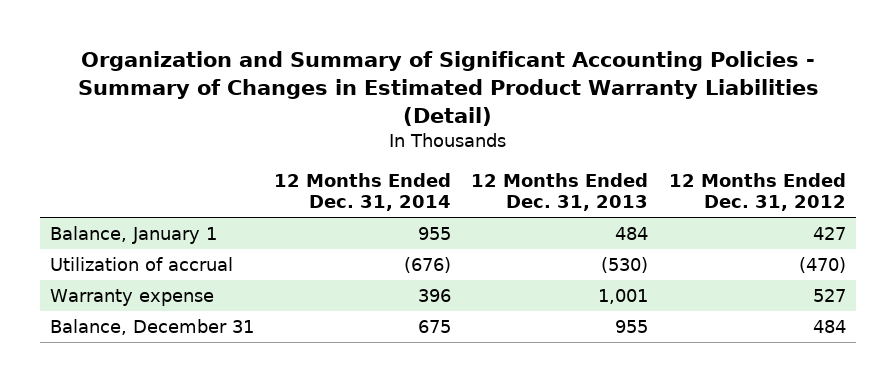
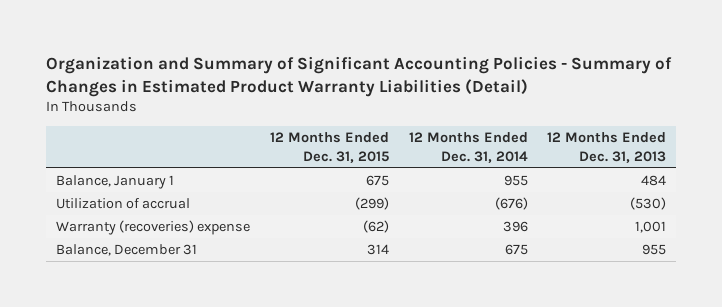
[668,172,846,212] 12 Months Ended Dec. 31, 2012 -> none
none -> [269,132,389,163] 12 Months Ended Dec. 31, 2015
[49,289,214,307] Warranty expense -> [55,220,250,236] Warranty (recoveries) expense

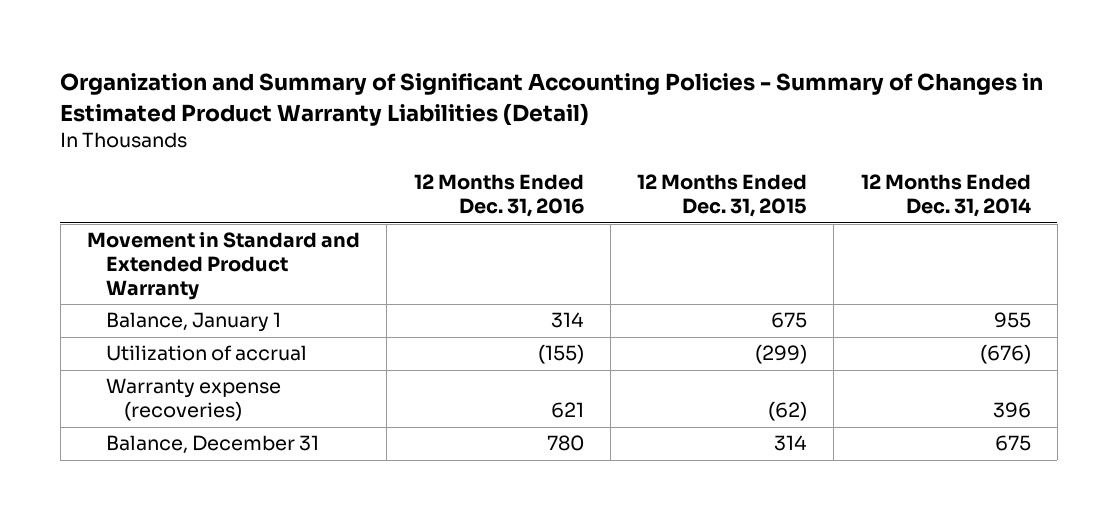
[547,132,667,163] 12 Months Ended Dec. 31, 2013 -> none
none -> [413,174,584,218] 12 Months Ended Dec. 31, 2016
none -> [87,232,361,301] Movement in Standard and Extended Product Warranty
[55,220,250,236] Warranty (recoveries) expense -> [105,378,281,422] Warranty expense (recoveries)

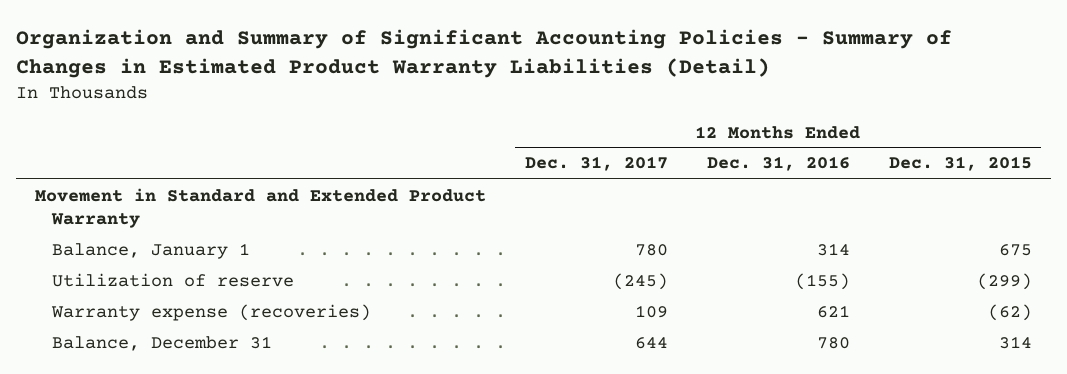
[860,174,1031,218] 12 Months Ended Dec. 31, 2014 -> none
none -> [525,156,669,172] Dec. 31, 2017
[105,345,307,362] Utilization of accrual -> [52,272,295,287] Utilization of reserve

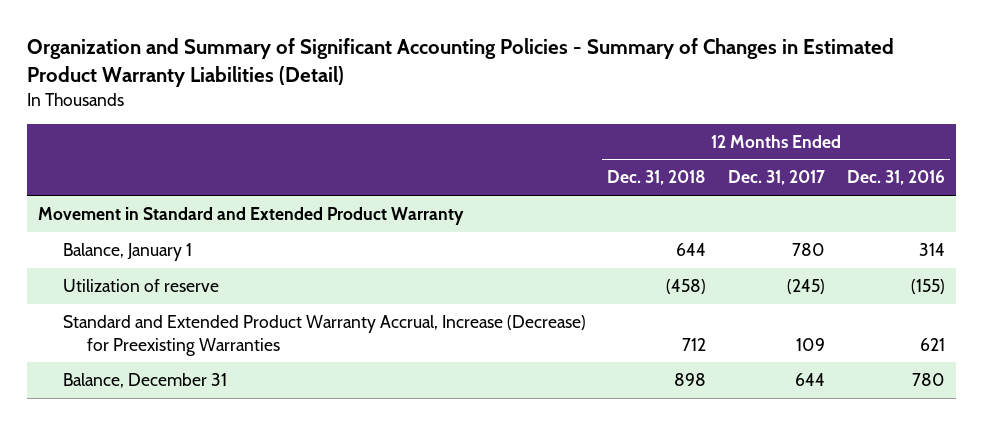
[888,156,1032,172] Dec. 31, 2015 -> none
none -> [607,170,707,186] Dec. 31, 2018
[51,303,372,321] Warranty expense (recoveries) -> [62,315,586,356] Standard and Extended Product Warranty Accrual, Increase (Decrease) for Preexisting Warranties

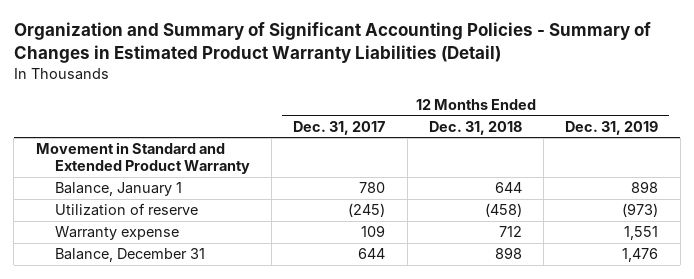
[846,170,945,186] Dec. 31, 2016 -> none
none -> [565,120,659,135] Dec. 31, 2019
[62,315,586,356] Standard and Extended Product Warranty Accrual, Increase (Decrease) for Preexisting Warranties -> [54,226,179,241] Warranty expense

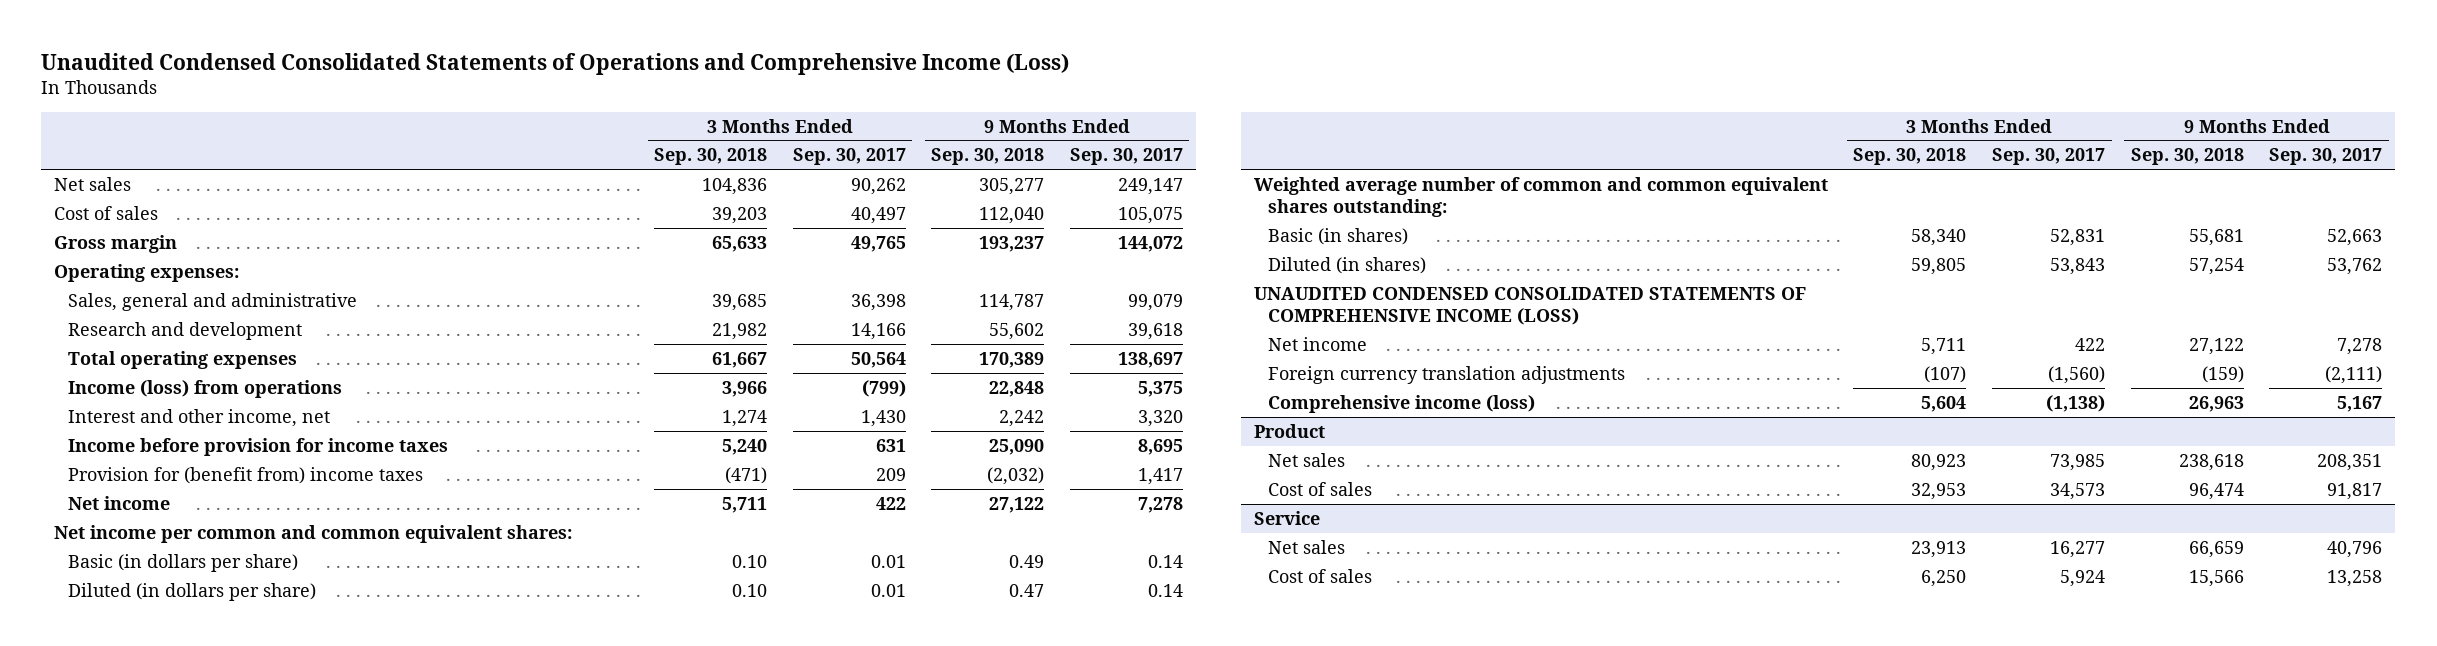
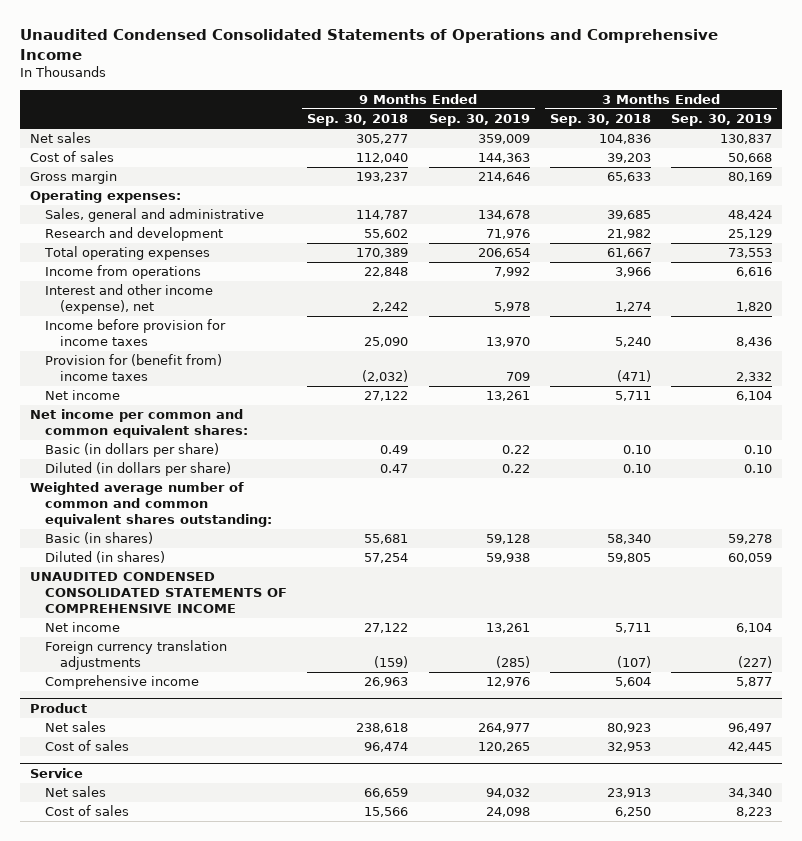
[41,52,1070,75] Unaudited Condensed Consolidated Statements of Operations and Comprehensive Income (Loss) -> [19,28,718,60] Unaudited Condensed Consolidated Statements of Operations and Comprehensive Income
[792,148,906,166] Sep. 30, 2017 -> none
[1069,148,1183,166] Sep. 30, 2017 -> none
none -> [428,114,530,127] Sep. 30, 2019
none -> [671,114,773,127] Sep. 30, 2019
[68,379,343,398] Income (loss) from operations -> [44,265,201,280] Income from operations
[68,408,331,427] Interest and other income, net -> [44,284,213,315] Interest and other income (expense), net
[1253,286,1806,325] UNAUDITED CONDENSED CONSOLIDATED STATEMENTS OF COMPREHENSIVE INCOME (LOSS) -> [29,572,287,613] UNAUDITED CONDENSED CONSOLIDATED STATEMENTS OF COMPREHENSIVE INCOME
[1267,394,1535,413] Comprehensive income (loss) -> [44,675,199,690] Comprehensive income

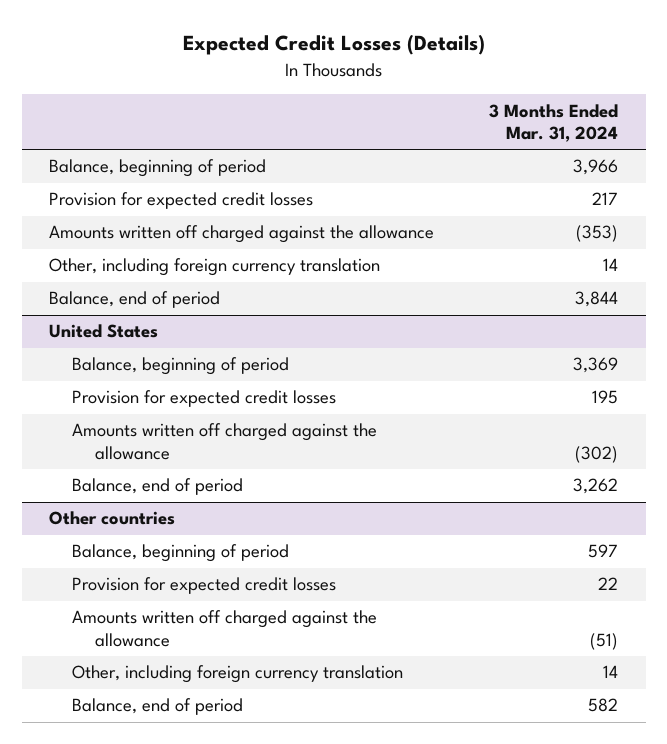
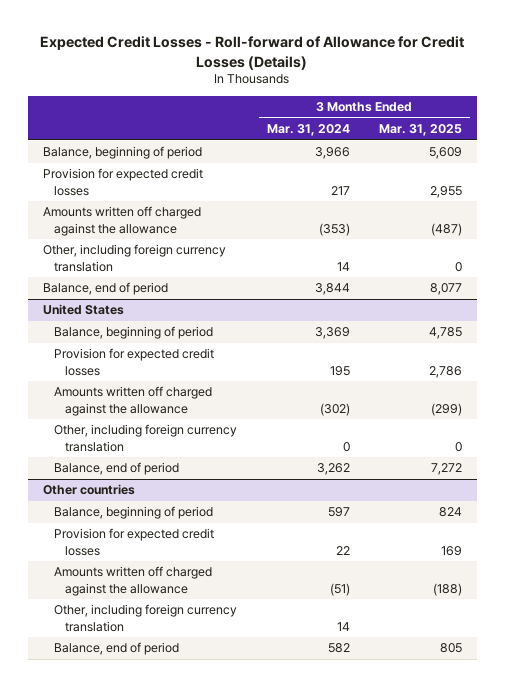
[182,34,485,56] Expected Credit Losses (Details) -> [40,36,465,70] Expected Credit Losses - Roll-forward of Allowance for Credit Losses (Details)
none -> [379,124,463,137] Mar. 31, 2025
none -> [53,424,237,452] Other, including foreign currency translation

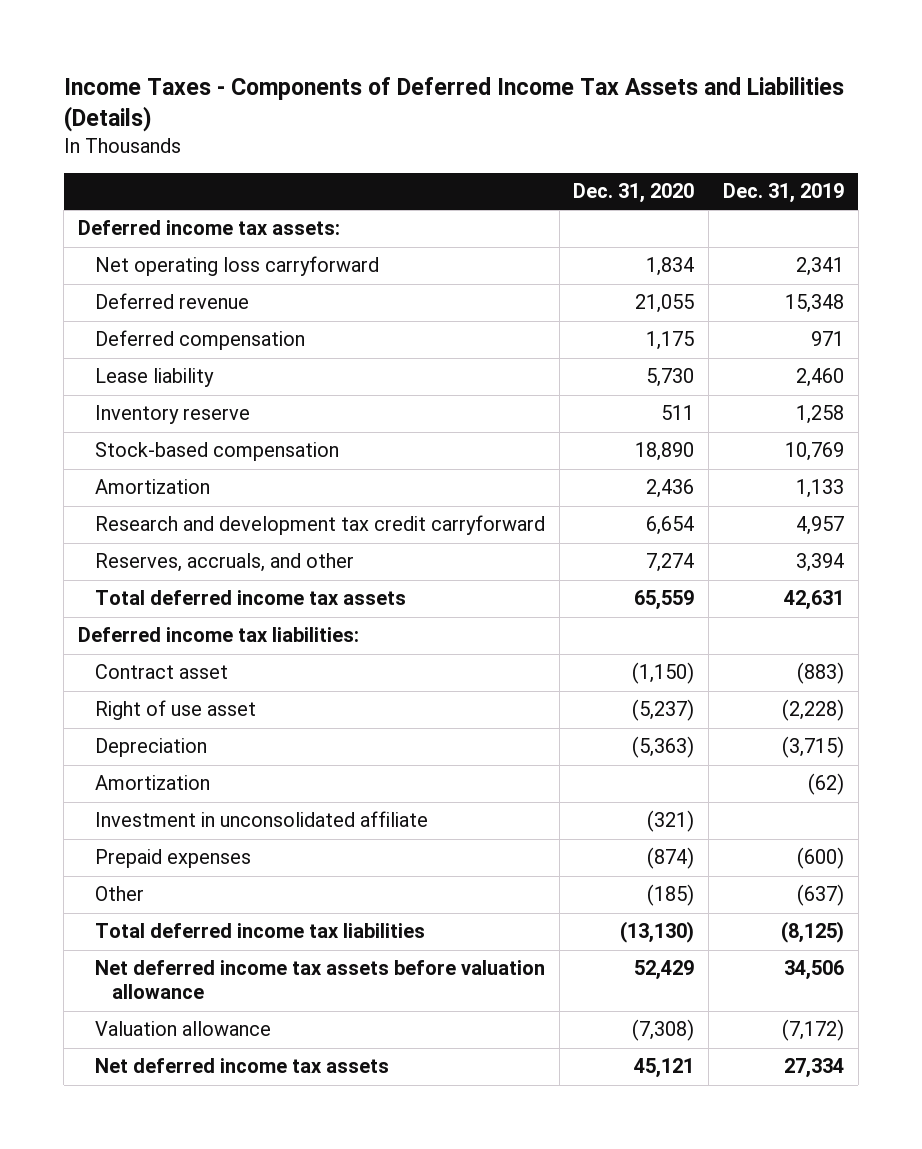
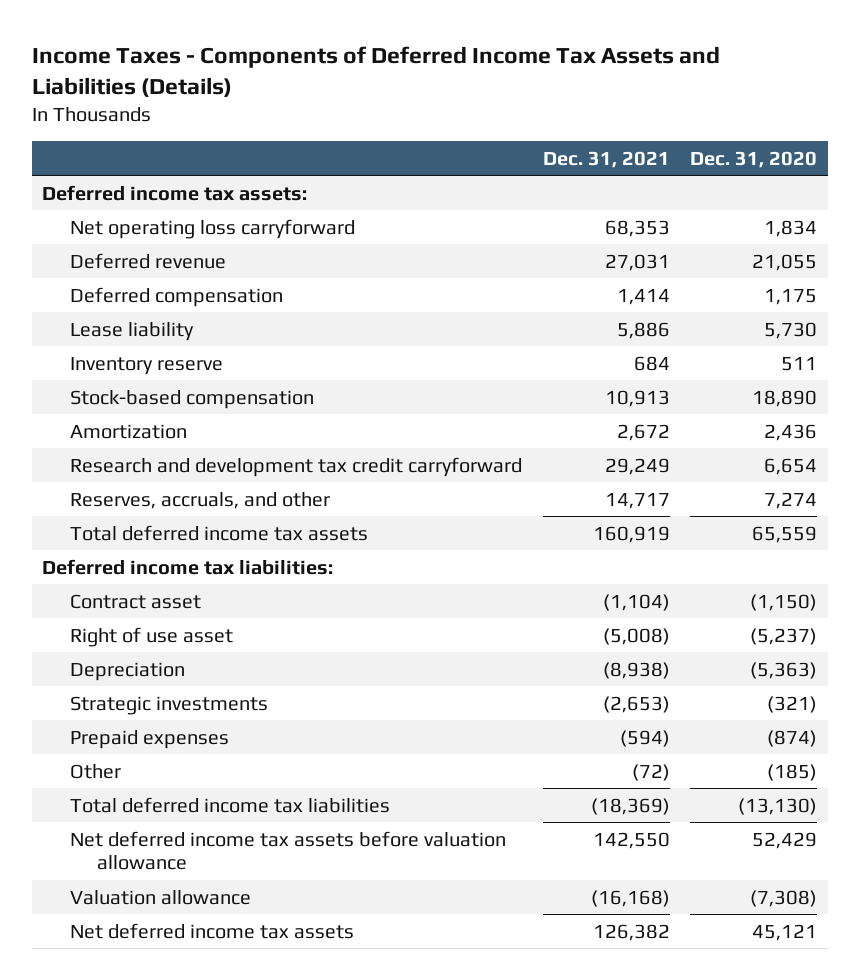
[722,183,844,204] Dec. 31, 2019 -> none
none -> [542,150,670,168] Dec. 31, 2021
[94,775,210,791] Amortization -> none
[94,811,428,828] Investment in unconsolidated affiliate -> [69,695,268,715] Strategic investments

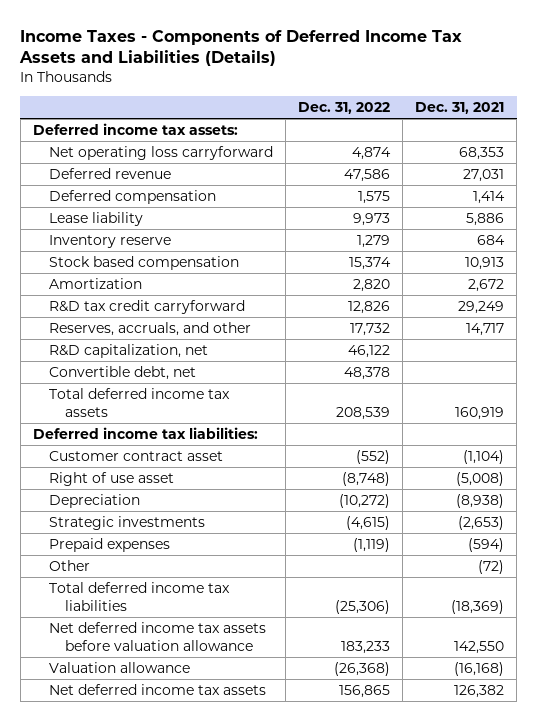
[690,150,818,168] Dec. 31, 2020 -> none
none -> [298,101,391,114] Dec. 31, 2022
[69,389,314,409] Stock-based compensation -> [48,256,239,271] Stock based compensation
[69,456,522,477] Research and development tax credit carryforward -> [48,300,245,315] R&D tax credit carryforward
none -> [48,344,208,359] R&D capitalization, net
none -> [48,366,196,381] Convertible debt, net
[69,593,201,609] Contract asset -> [48,451,223,462] Customer contract asset

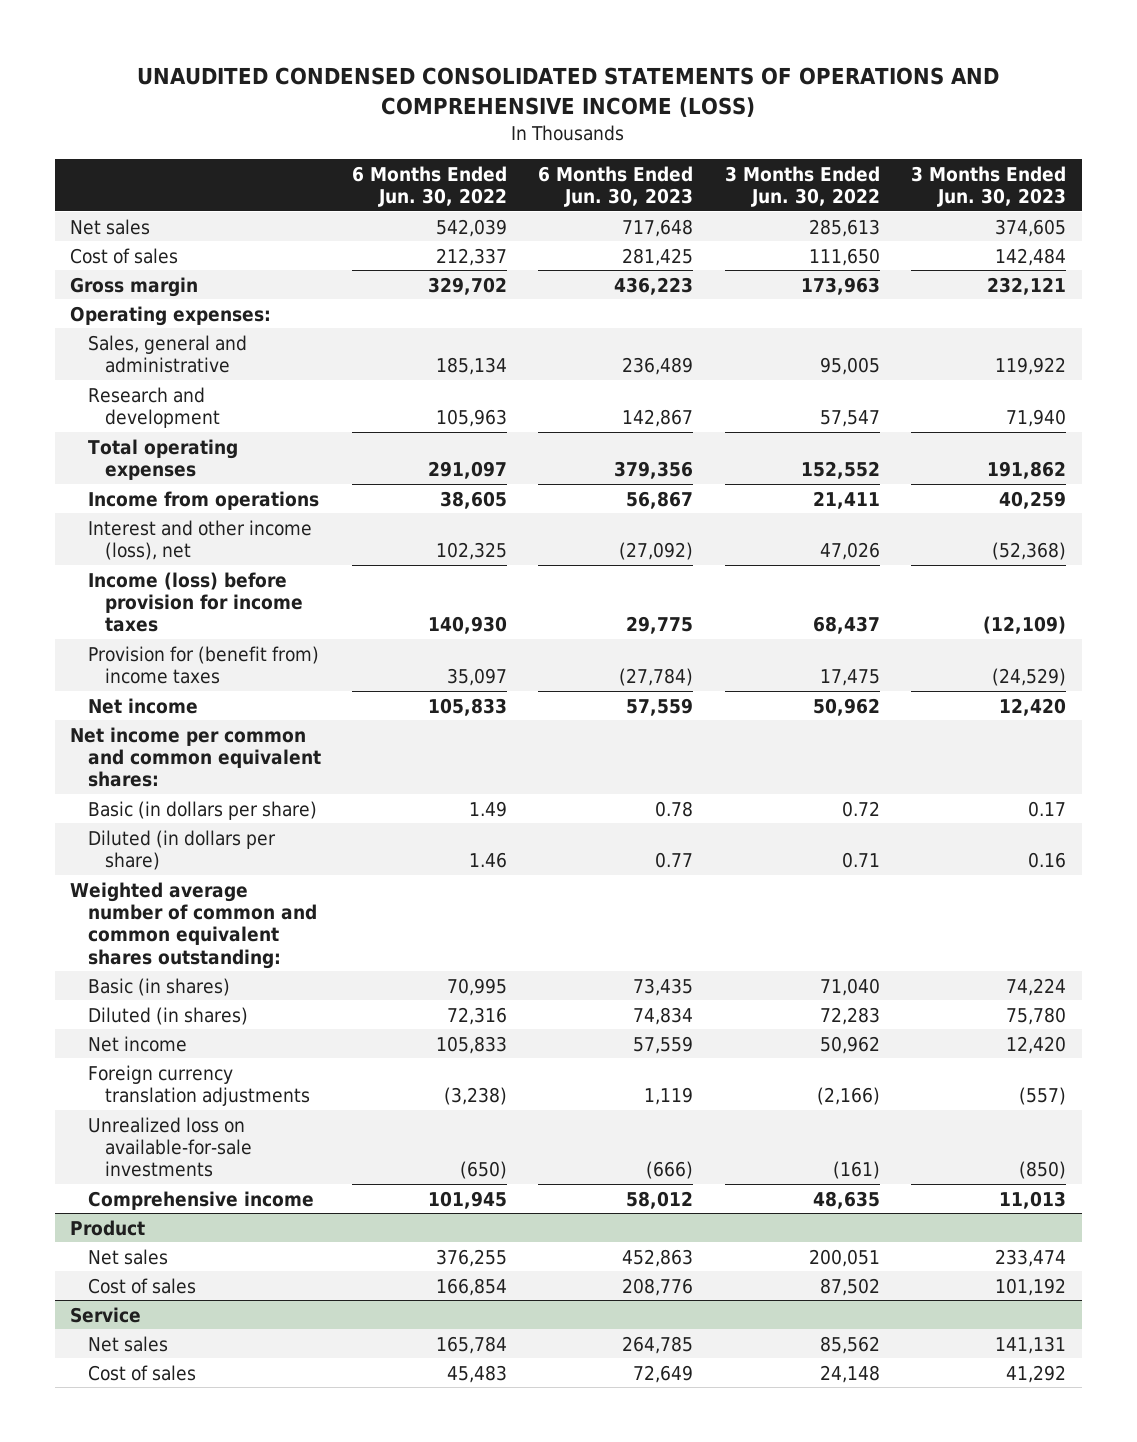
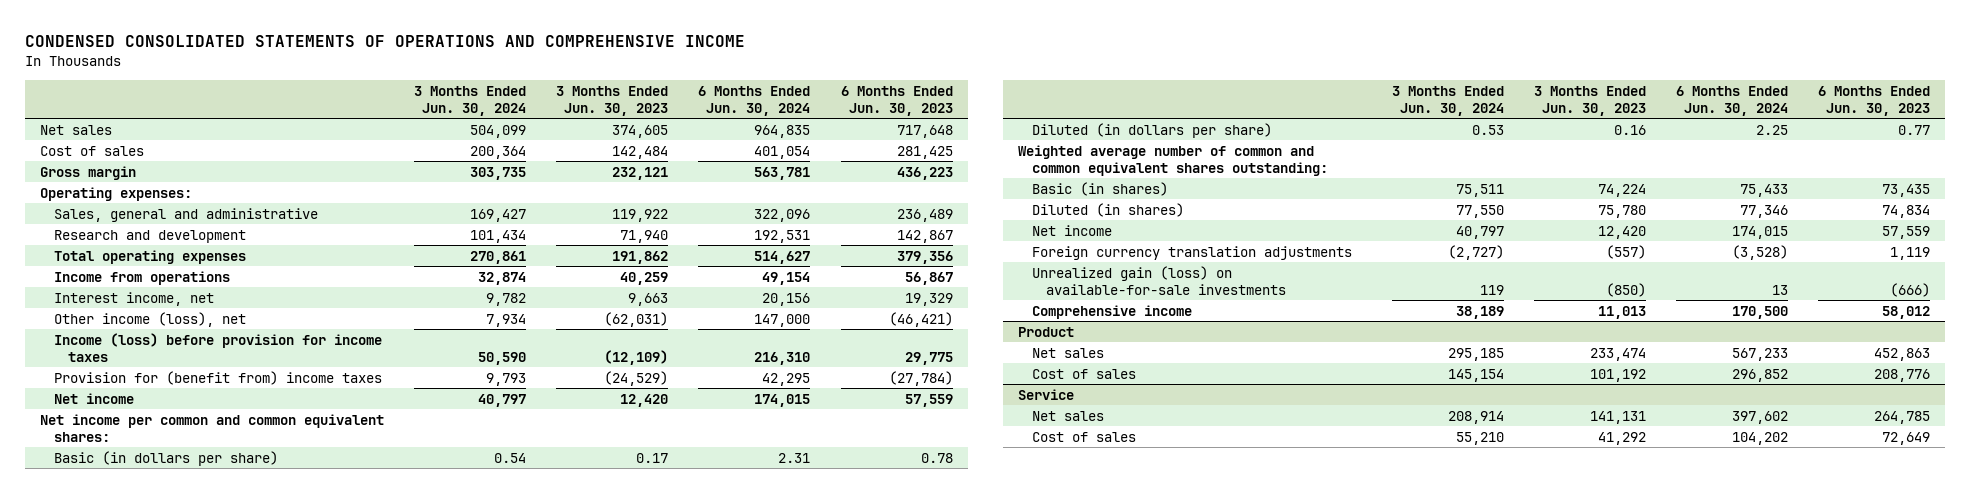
[137,67,1000,118] UNAUDITED CONDENSED CONSOLIDATED STATEMENTS OF OPERATIONS AND COMPREHENSIVE INCOME (LOSS) -> [25,34,746,47] CONDENSED CONSOLIDATED STATEMENTS OF OPERATIONS AND COMPREHENSIVE INCOME
[352,165,508,207] 6 Months Ended Jun. 30, 2022 -> none
[724,165,880,207] 3 Months Ended Jun. 30, 2022 -> none
none -> [414,85,527,116] 3 Months Ended Jun. 30, 2024
none -> [698,85,811,116] 6 Months Ended Jun. 30, 2024
[87,519,312,560] Interest and other income (loss), net -> [54,291,215,306] Interest income, net
[619,541,694,560] (27,092) -> [904,292,953,306] 19,329
[992,541,1067,560] (52,368) -> [628,292,669,306] 9,663
none -> [54,311,247,327] Other income (loss), net
[87,1116,252,1178] Unrealized loss on available-for-sale investments -> [1032,265,1287,295] Unrealized gain (loss) on available-for-sale investments

